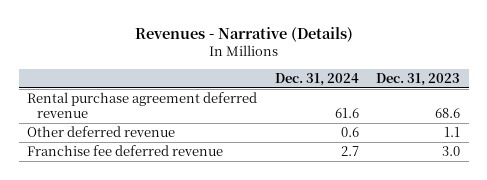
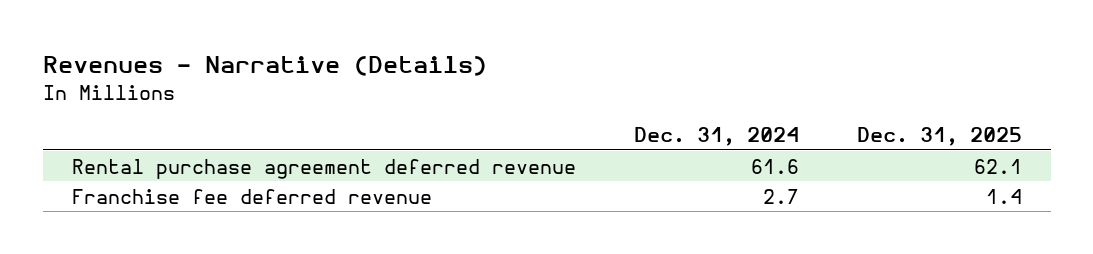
[376,72,461,86] Dec. 31, 2023 -> none
none -> [856,127,1022,147] Dec. 31, 2025
[27,126,176,138] Other deferred revenue -> none

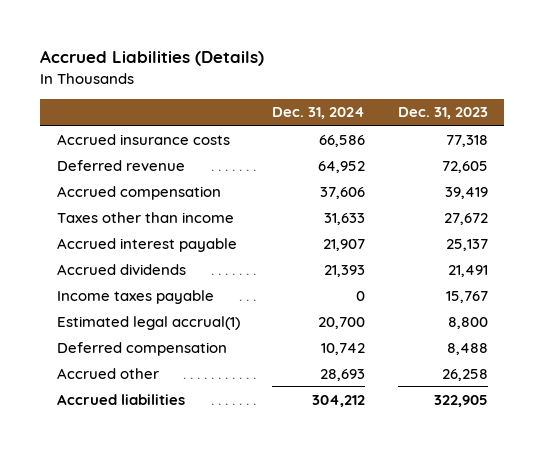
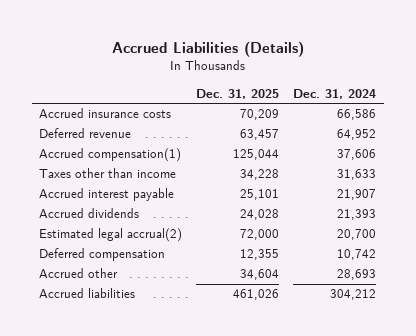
[397,107,488,120] Dec. 31, 2023 -> none
none -> [196,89,280,100] Dec. 31, 2025
[56,185,221,200] Accrued compensation -> [39,148,182,163] Accrued compensation(1)
[56,289,214,304] Income taxes payable -> none
[56,315,240,330] Estimated legal accrual(1) -> [39,228,183,243] Estimated legal accrual(2)

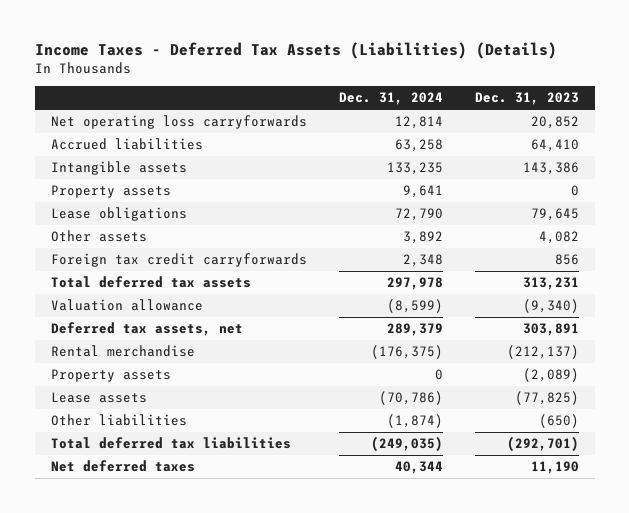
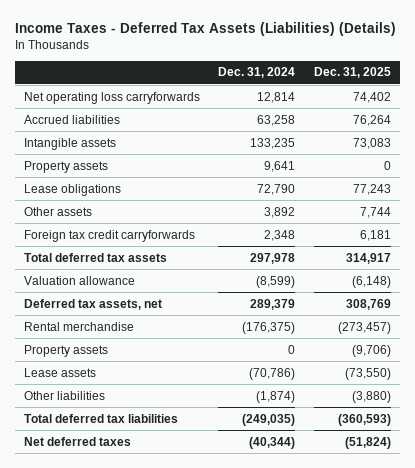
[474,92,579,106] Dec. 31, 2023 -> none
none -> [313,67,391,79] Dec. 31, 2025
[394,461,443,475] 40,344 -> [249,436,296,449] (40,344)

